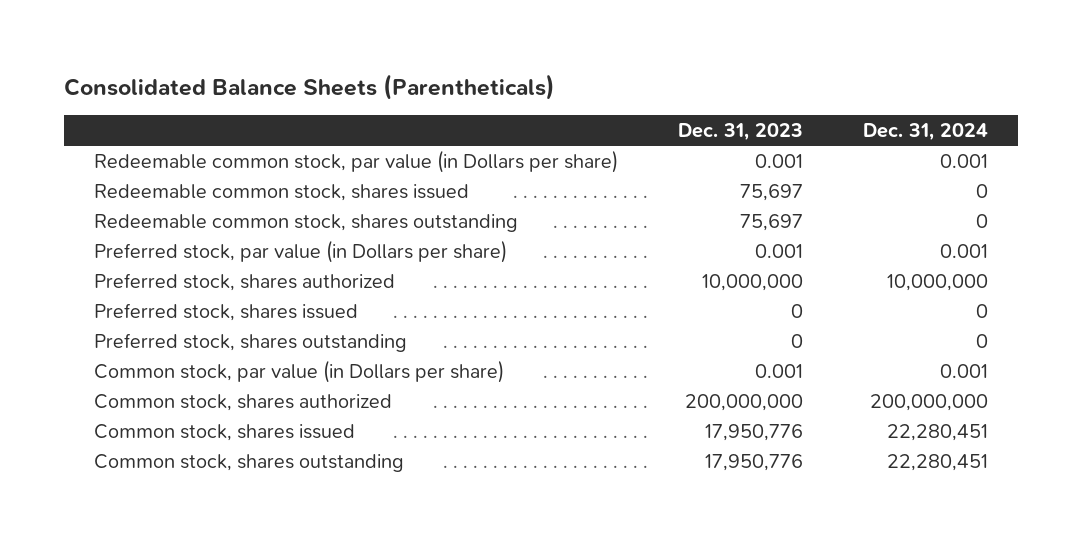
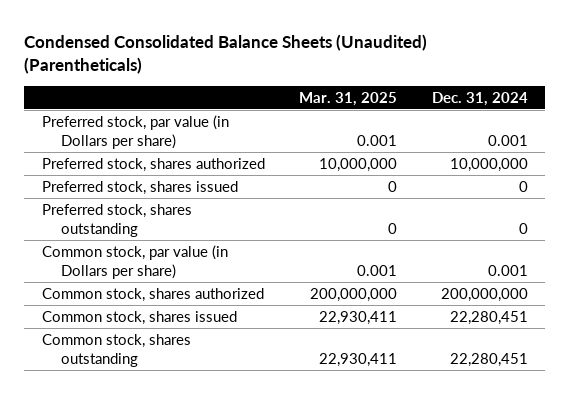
[64,74,556,101] Consolidated Balance Sheets (Parentheticals) -> [24,33,428,74] Condensed Consolidated Balance Sheets (Unaudited) (Parentheticals)
[678,123,804,142] Dec. 31, 2023 -> none
none -> [299,91,398,106] Mar. 31, 2025
[94,149,619,173] Redeemable common stock, par value (in Dollars per share) -> none
[94,183,470,201] Redeemable common stock, shares issued -> none
[94,213,519,232] Redeemable common stock, shares outstanding -> none

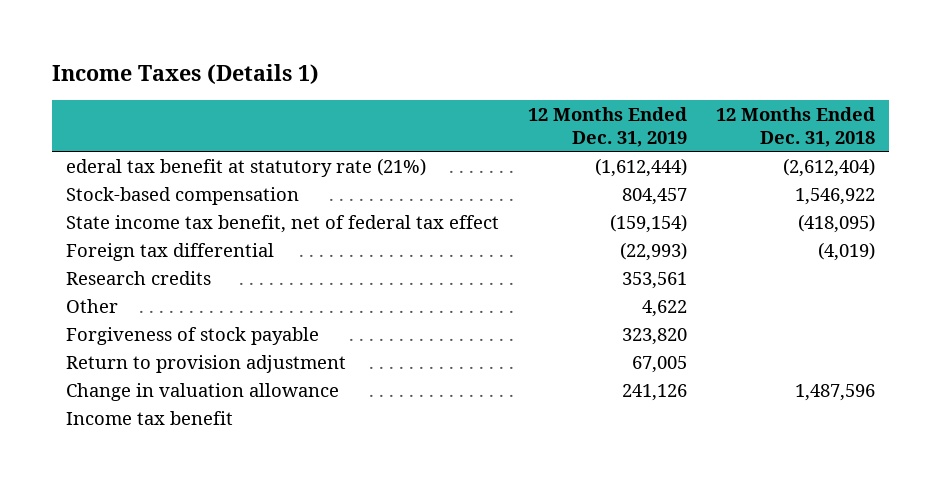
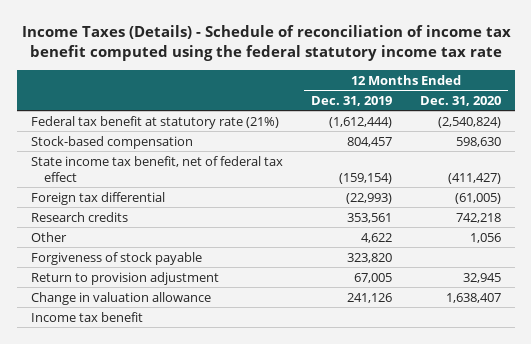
[52,64,320,85] Income Taxes (Details 1) -> [21,25,511,62] Income Taxes (Details) - Schedule of reconciliation of income tax benefit computed using the federal statutory income tax rate
[715,106,875,147] 12 Months Ended Dec. 31, 2018 -> none
none -> [419,96,501,107] Dec. 31, 2020
[66,157,427,177] ederal tax benefit at statutory rate (21%) -> [30,115,279,129] Federal tax benefit at statutory rate (21%)

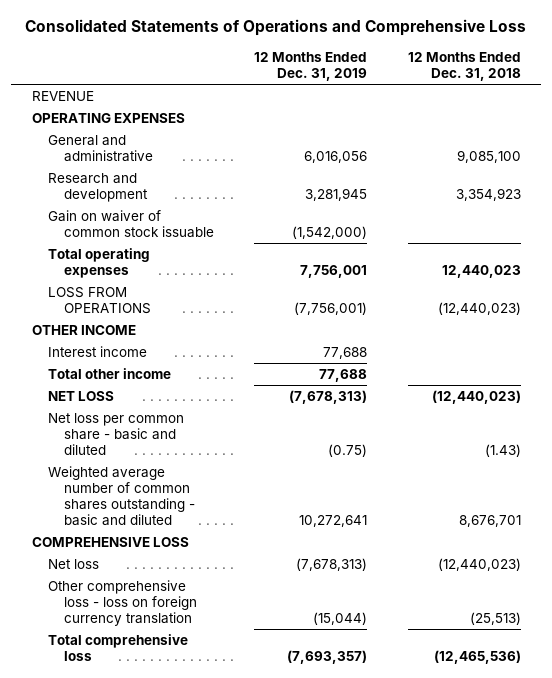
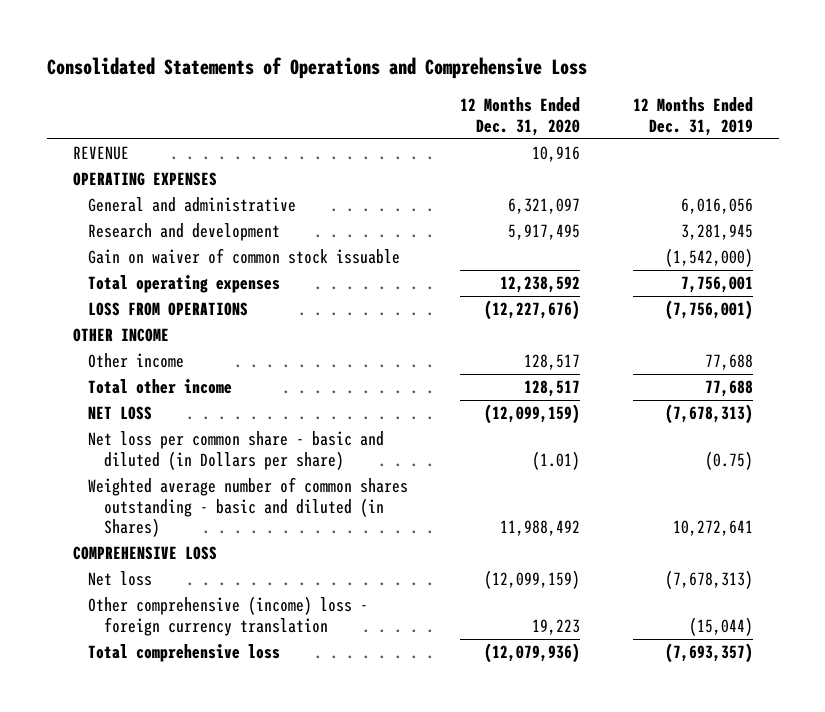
[407,51,521,82] 12 Months Ended Dec. 31, 2018 -> none
none -> [460,97,581,136] 12 Months Ended Dec. 31, 2020
[47,345,147,357] Interest income -> [88,353,185,369] Other income
[47,412,184,456] Net loss per common share - basic and diluted -> [88,431,385,470] Net loss per common share - basic and diluted (in Dollars per share)
[47,465,195,527] Weighted average number of common shares outstanding - basic and diluted -> [88,477,409,538] Weighted average number of common shares outstanding - basic and diluted (in Shares)
[47,579,197,627] Other comprehensive loss - loss on foreign currency translation -> [88,596,369,636] Other comprehensive (income) loss - foreign currency translation

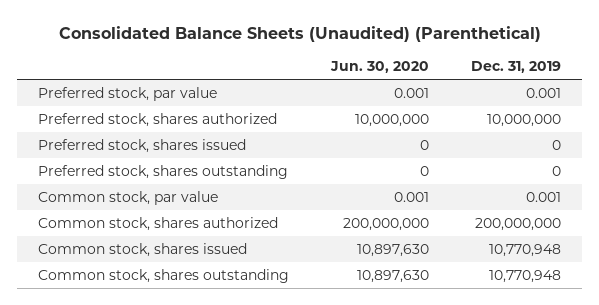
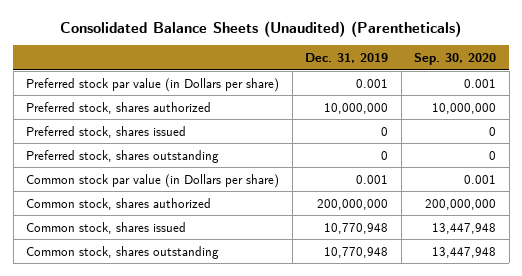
[58,26,541,43] Consolidated Balance Sheets (Unaudited) (Parenthetical) -> [60,20,462,37] Consolidated Balance Sheets (Unaudited) (Parentheticals)
[330,61,430,74] Jun. 30, 2020 -> none
none -> [414,52,497,65] Sep. 30, 2020
[38,87,218,102] Preferred stock, par value -> [26,77,280,92] Preferred stock par value (in Dollars per share)
[38,191,219,206] Common stock, par value -> [26,173,280,188] Common stock par value (in Dollars per share)

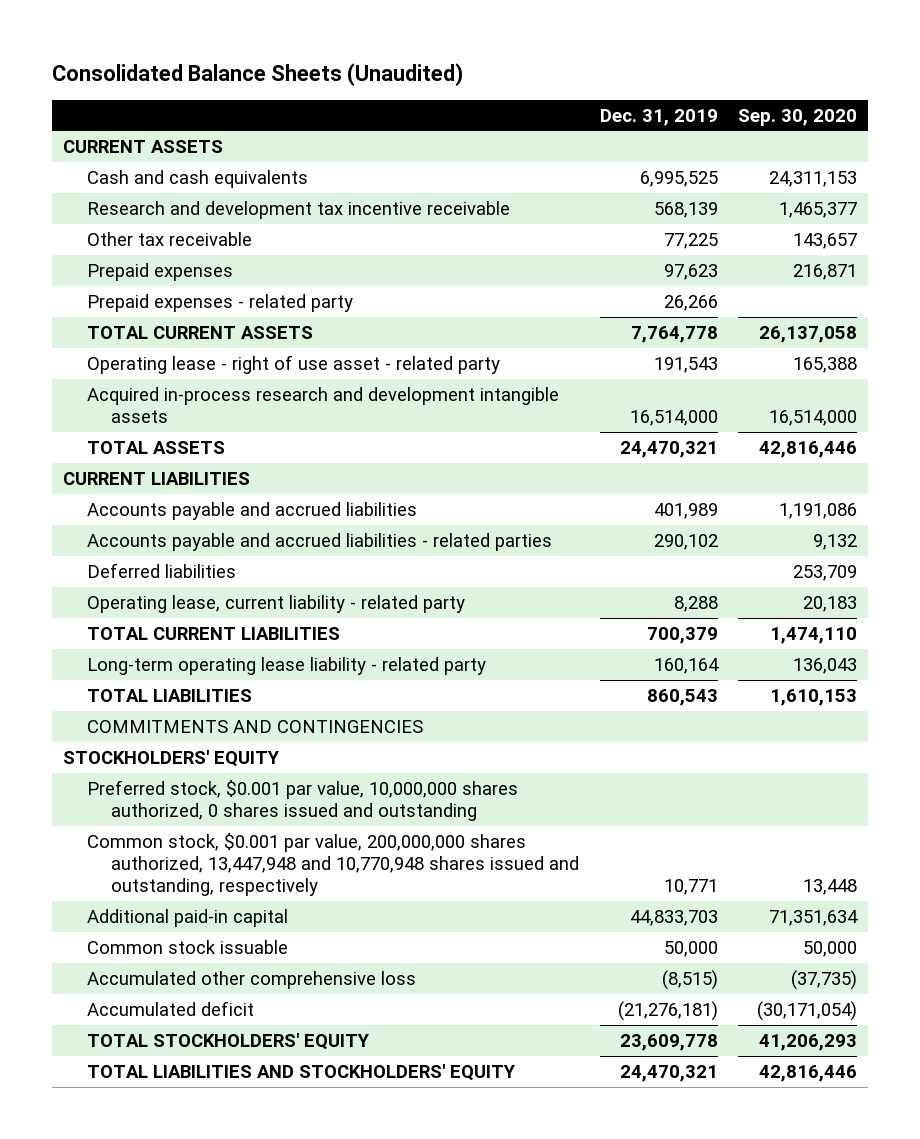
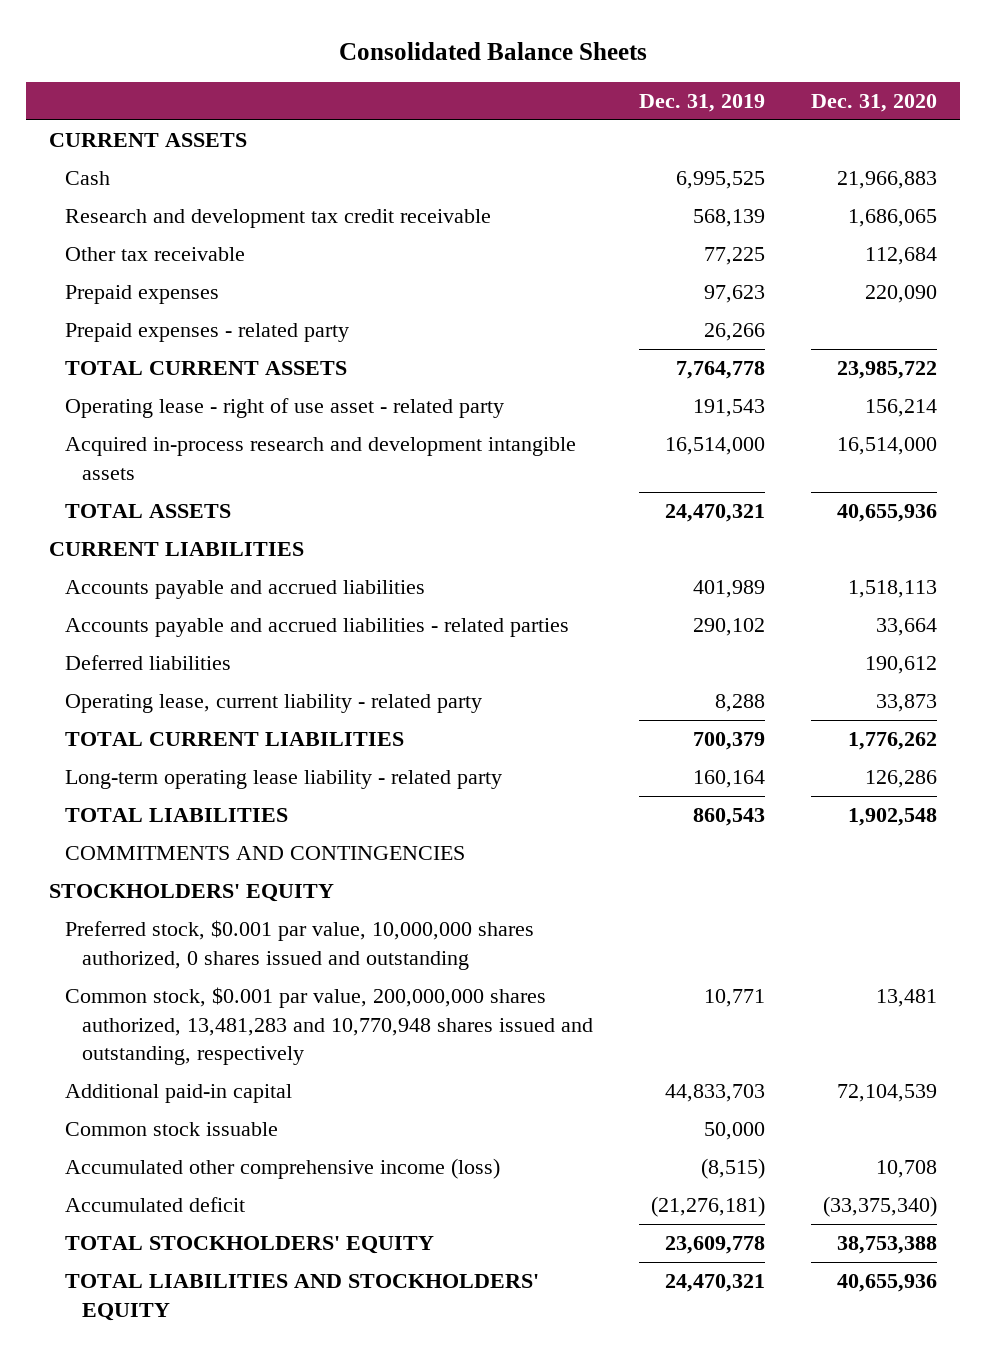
[52,63,464,87] Consolidated Balance Sheets (Unaudited) -> [338,41,647,60] Consolidated Balance Sheets
[738,108,858,126] Sep. 30, 2020 -> none
none -> [810,93,937,112] Dec. 31, 2020
[86,169,308,188] Cash and cash equivalents -> [65,171,111,186] Cash
[86,200,510,219] Research and development tax incentive receivable -> [65,209,492,229] Research and development tax credit receivable
[86,832,579,897] Common stock, $0.001 par value, 200,000,000 shares authorized, 13,447,948 and 10,770,948 shares issued and outstanding, respectively -> [65,987,593,1066] Common stock, $0.001 par value, 200,000,000 shares authorized, 13,481,283 and 10,770,948 shares issued and outstanding, respectively
[86,970,416,989] Accumulated other comprehensive loss -> [65,1158,501,1180] Accumulated other comprehensive income (loss)

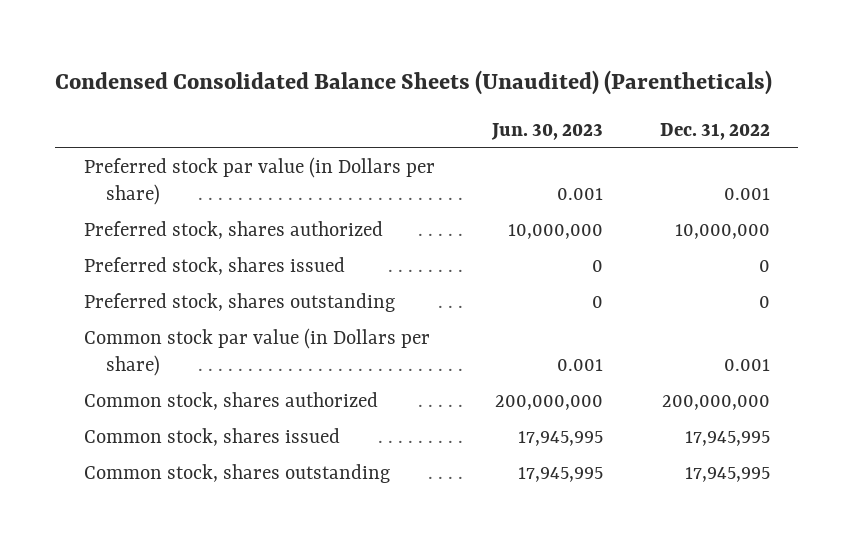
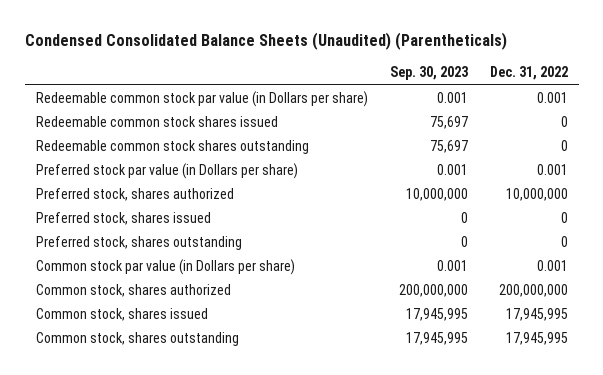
[490,122,603,140] Jun. 30, 2023 -> none
none -> [389,66,468,81] Sep. 30, 2023
none -> [35,91,368,108] Redeemable common stock par value (in Dollars per share)
none -> [35,116,278,128] Redeemable common stock shares issued
none -> [35,140,309,155] Redeemable common stock shares outstanding

